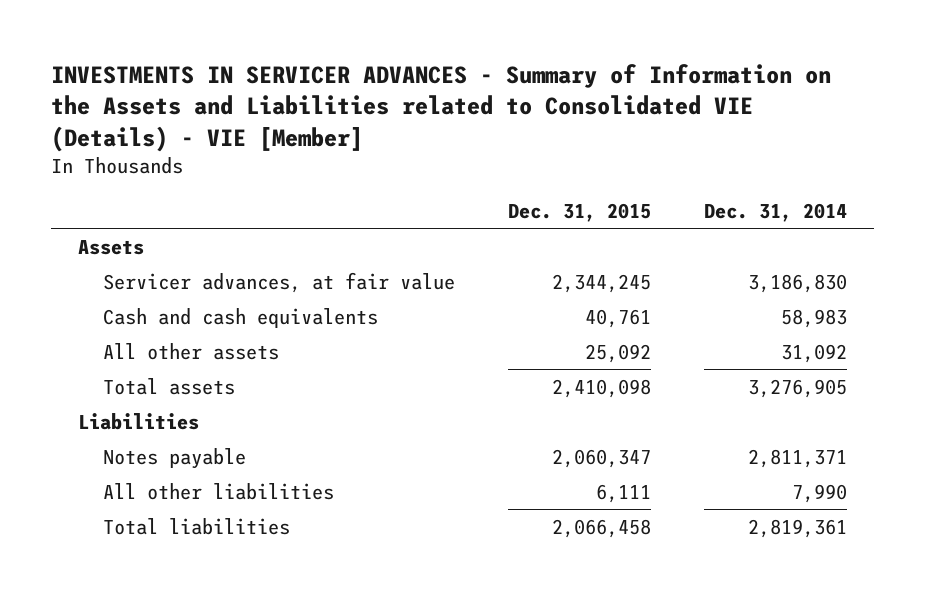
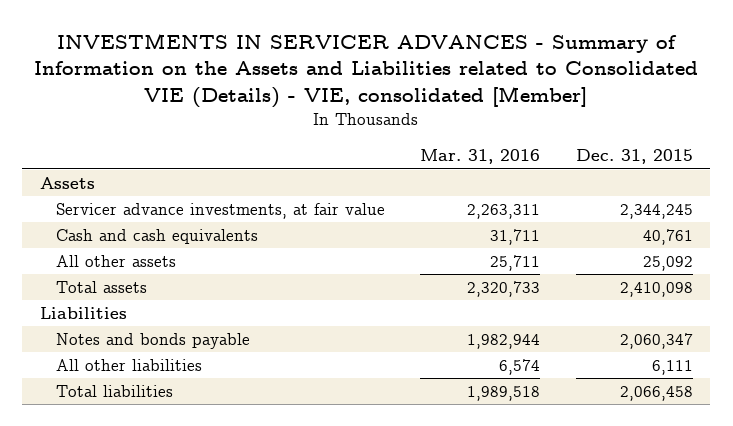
[51,63,832,152] INVESTMENTS IN SERVICER ADVANCES - Summary of Information on the Assets and Liabilities related to Consolidated VIE (Details) - VIE [Member] -> [34,32,699,108] INVESTMENTS IN SERVICER ADVANCES - Summary of Information on the Assets and Liabilities related to Consolidated VIE (Details) - VIE, consolidated [Member]
[703,202,847,222] Dec. 31, 2014 -> none
none -> [420,149,541,165] Mar. 31, 2016
[102,271,455,293] Servicer advances, at fair value -> [55,203,385,220] Servicer advance investments, at fair value
[102,447,246,469] Notes payable -> [55,333,250,350] Notes and bonds payable

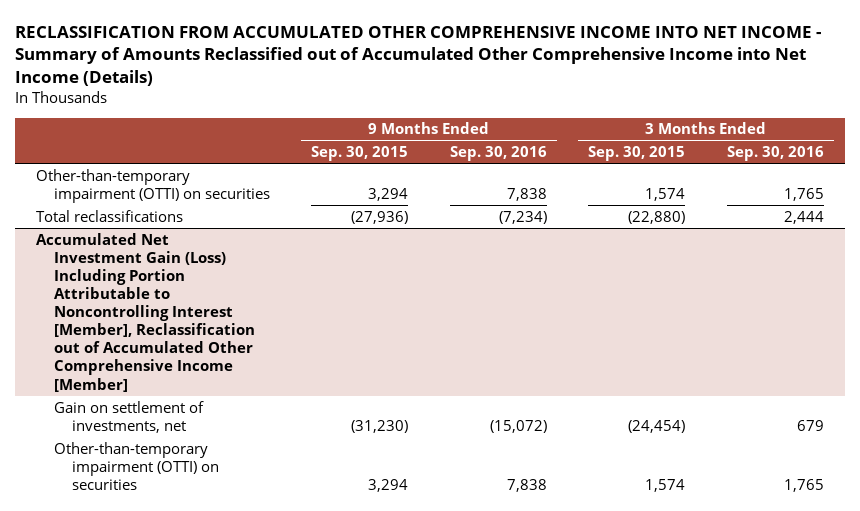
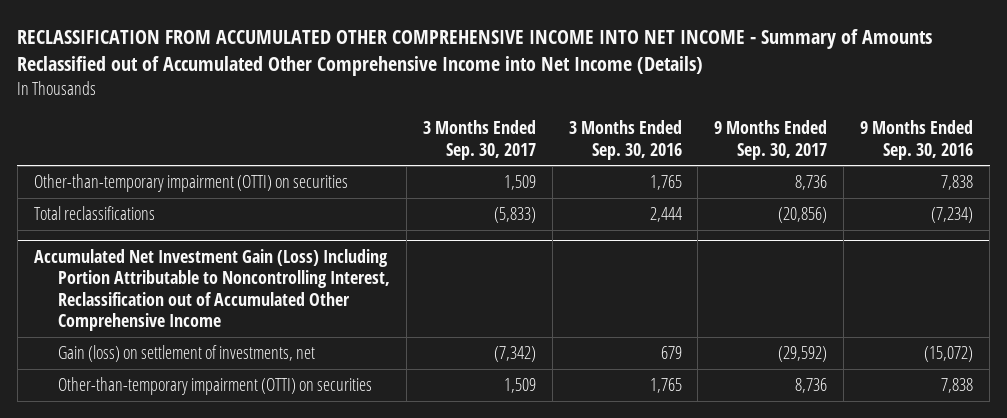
[311,145,409,161] Sep. 30, 2015 -> none
[588,145,686,161] Sep. 30, 2015 -> none
none -> [422,119,536,160] 3 Months Ended Sep. 30, 2017
none -> [714,119,828,160] 9 Months Ended Sep. 30, 2017
[35,232,256,392] Accumulated Net Investment Gain (Loss) Including Portion Attributable to Noncontrolling Interest [Member], Reclassification out of Accumulated Other Comprehensive Income [Member] -> [33,248,390,332] Accumulated Net Investment Gain (Loss) Including Portion Attributable to Noncontrolling Interest, Reclassification out of Accumulated Other Comprehensive Income
[54,400,205,433] Gain on settlement of investments, net -> [57,345,315,363] Gain (loss) on settlement of investments, net

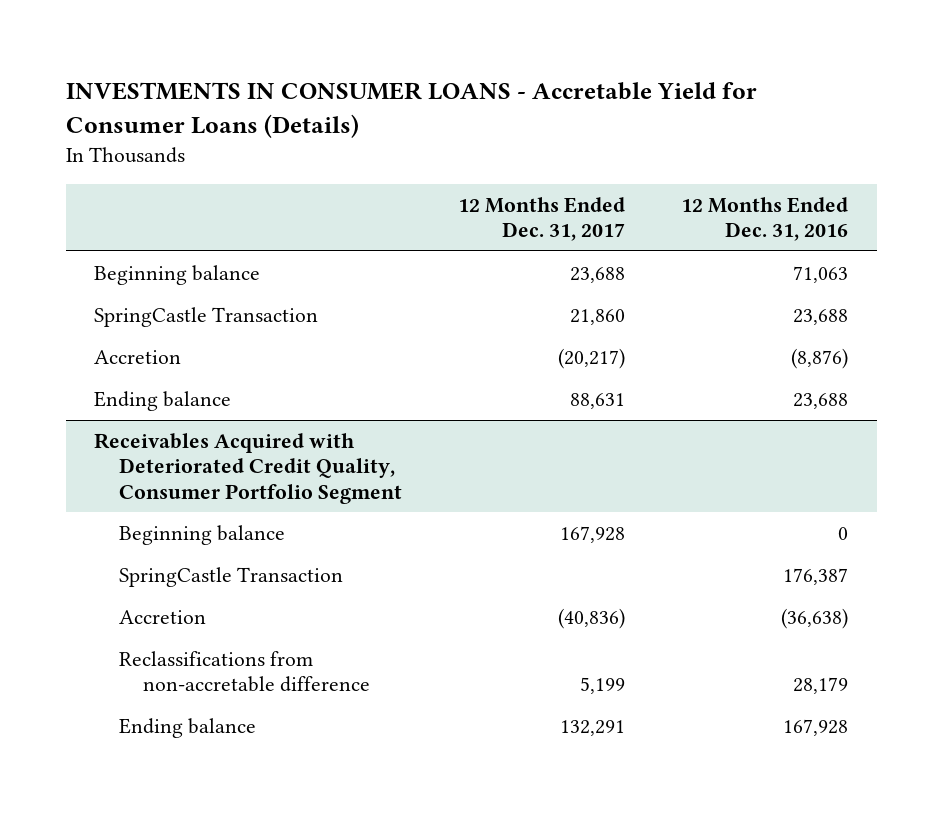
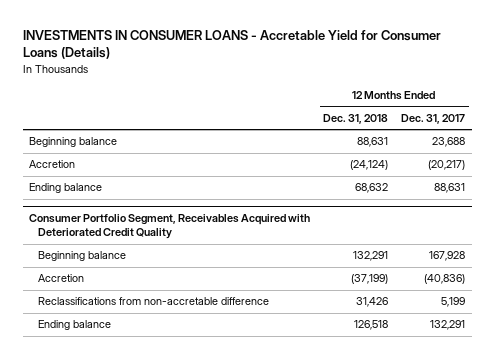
[681,196,849,242] 12 Months Ended Dec. 31, 2016 -> none
none -> [323,113,389,124] Dec. 31, 2018
[93,306,318,327] SpringCastle Transaction -> none
[93,432,402,504] Receivables Acquired with Deteriorated Credit Quality, Consumer Portfolio Segment -> [29,213,311,240] Consumer Portfolio Segment, Receivables Acquired with Deteriorated Credit Quality
[118,566,343,587] SpringCastle Transaction -> none

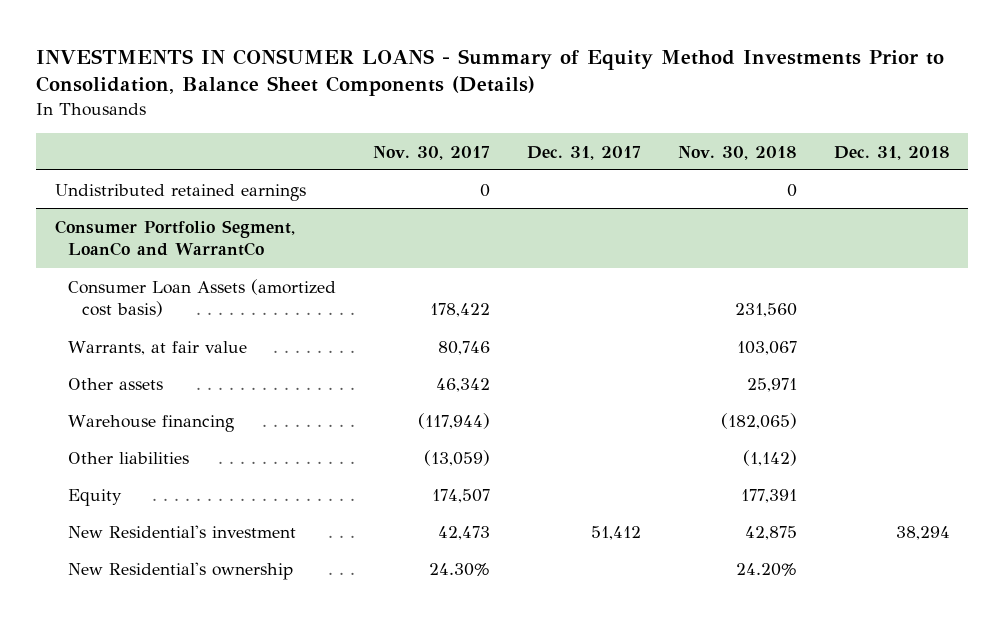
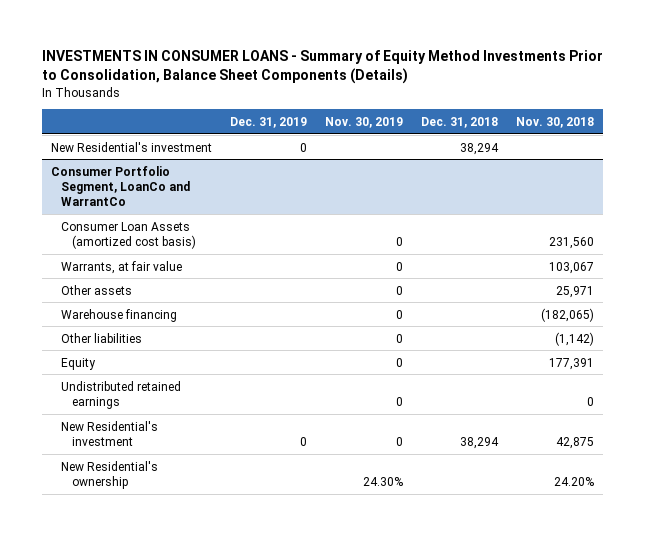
[373,145,491,160] Nov. 30, 2017 -> none
[527,145,642,160] Dec. 31, 2017 -> none
none -> [230,116,308,128] Dec. 31, 2019
none -> [325,116,404,128] Nov. 30, 2019
[54,183,306,201] Undistributed retained earnings -> none
none -> [51,141,213,152] New Residential's investment
none -> [61,380,182,409] Undistributed retained earnings

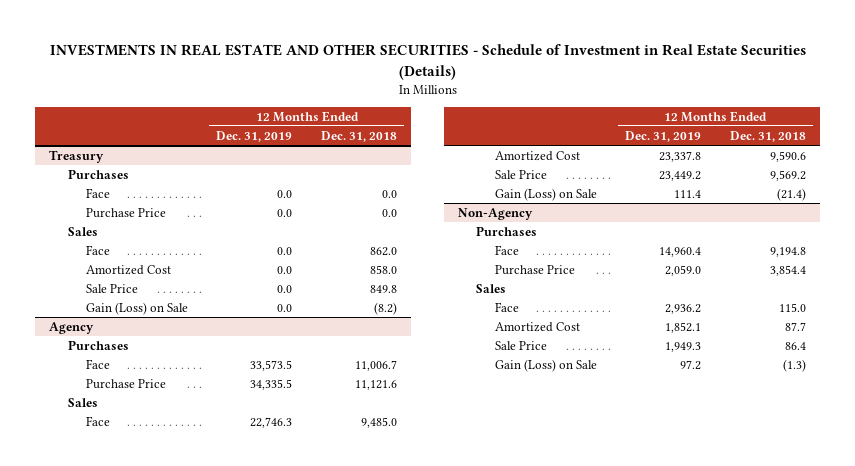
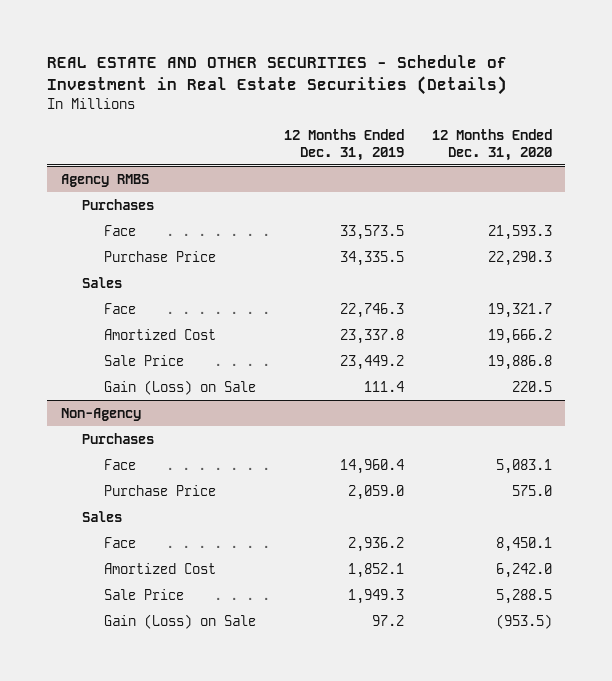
[49,44,806,80] INVESTMENTS IN REAL ESTATE AND OTHER SECURITIES - Schedule of Investment in Real Estate Securities (Details) -> [46,55,507,95] REAL ESTATE AND OTHER SECURITIES - Schedule of Investment in Real Estate Securities (Details)
[320,130,397,142] Dec. 31, 2018 -> none
none -> [431,129,552,161] 12 Months Ended Dec. 31, 2020
[49,149,105,163] Treasury -> none
[67,168,129,179] Purchases -> none
[85,187,110,198] Face -> none
[85,207,166,218] Purchase Price -> none
[67,226,98,236] Sales -> none
[85,244,110,255] Face -> none
[85,264,171,275] Amortized Cost -> none
[85,283,138,293] Sale Price -> none
[85,301,188,315] Gain (Loss) on Sale -> none
[49,321,95,334] Agency -> [60,173,149,187] Agency RMBS

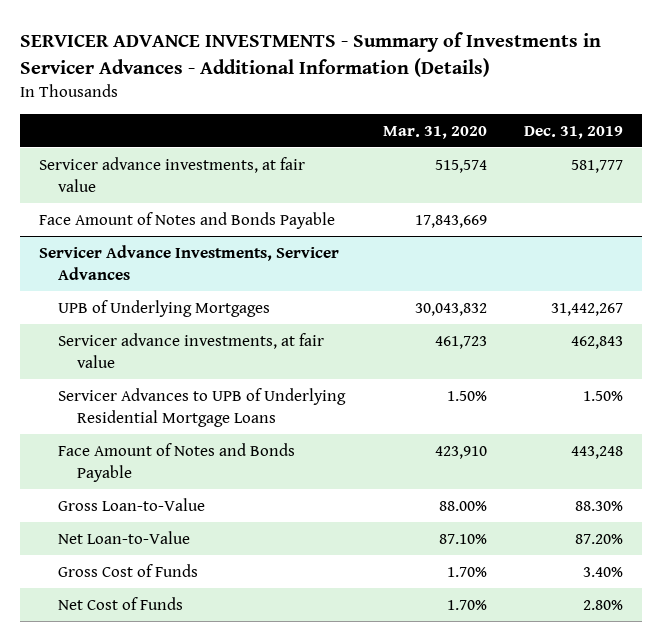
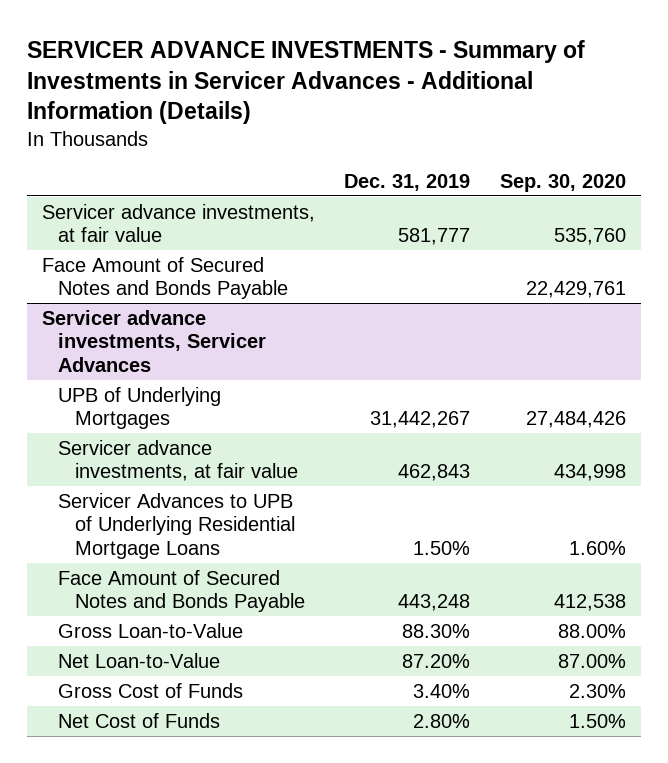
[382,125,487,139] Mar. 31, 2020 -> none
none -> [499,173,626,192] Sep. 30, 2020
[39,211,336,229] Face Amount of Notes and Bonds Payable -> [41,256,289,300] Face Amount of Secured Notes and Bonds Payable
[39,244,340,280] Servicer Advance Investments, Servicer Advances -> [41,309,267,372] Servicer advance investments, Servicer Advances
[58,442,296,482] Face Amount of Notes and Bonds Payable -> [58,569,305,613] Face Amount of Secured Notes and Bonds Payable

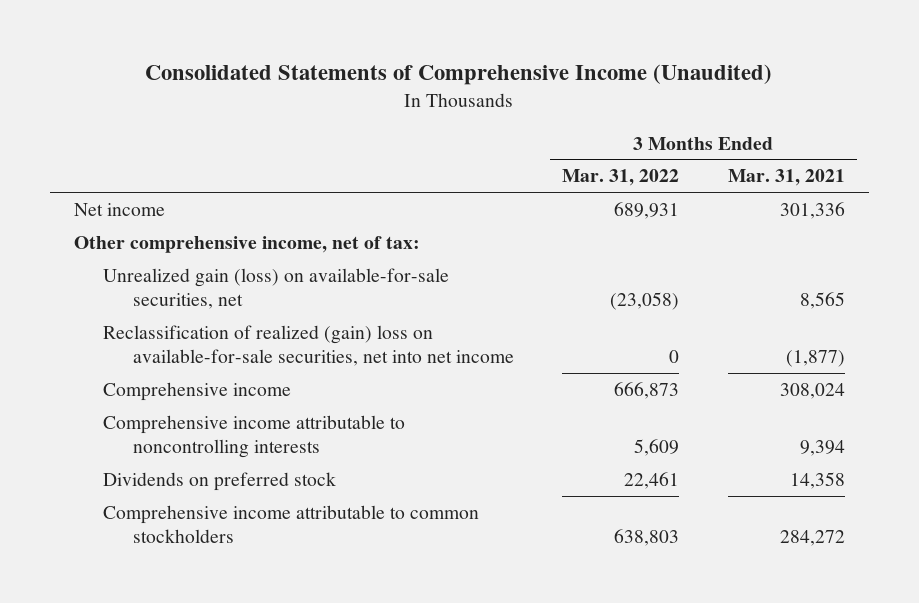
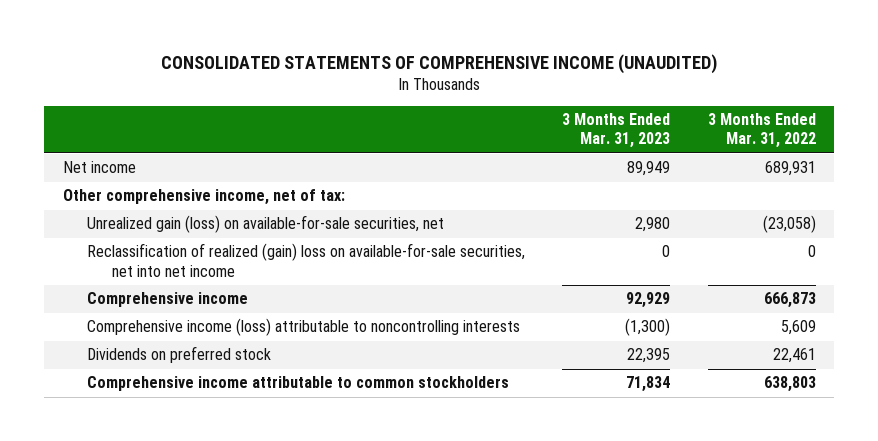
[145,64,773,86] Consolidated Statements of Comprehensive Income (Unaudited) -> [161,53,718,74] CONSOLIDATED STATEMENTS OF COMPREHENSIVE INCOME (UNAUDITED)
[727,169,845,187] Mar. 31, 2021 -> none
none -> [562,113,671,149] 3 Months Ended Mar. 31, 2023
[103,414,406,459] Comprehensive income attributable to noncontrolling interests -> [87,318,521,337] Comprehensive income (loss) attributable to noncontrolling interests

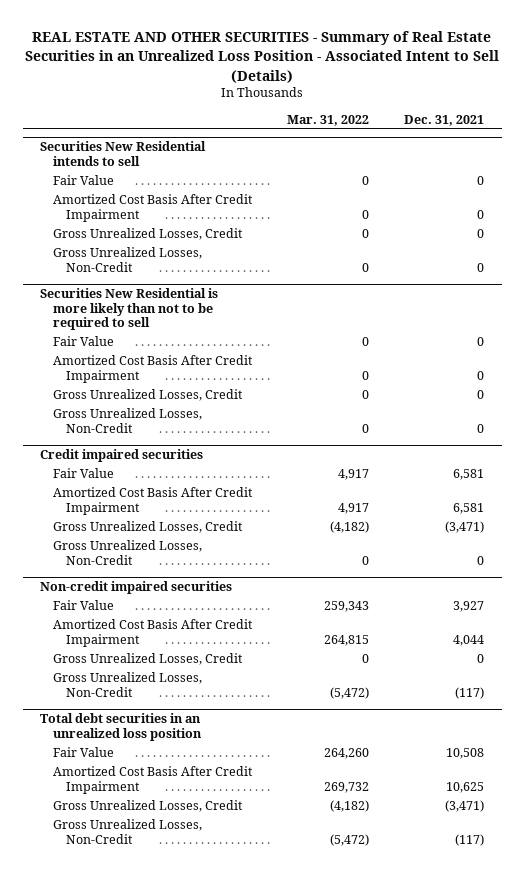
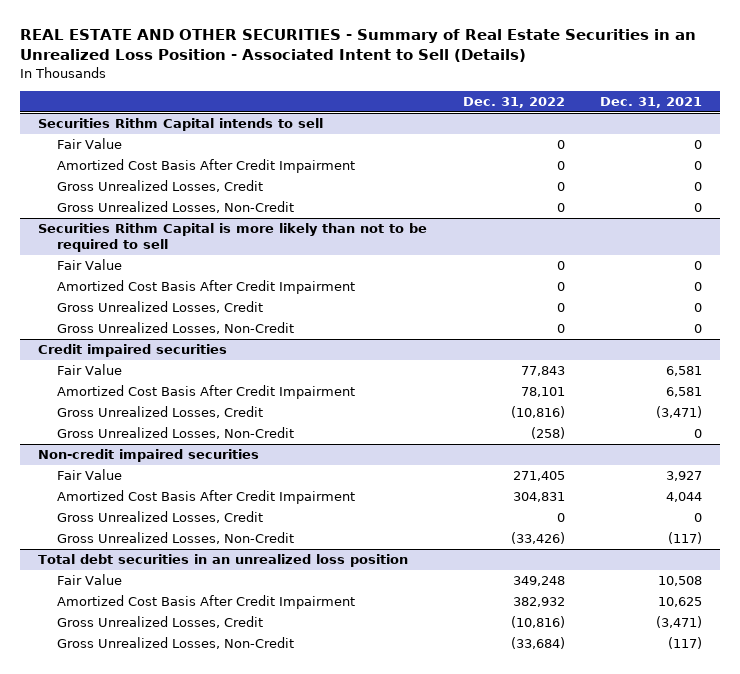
[287,114,370,126] Mar. 31, 2022 -> none
none -> [462,97,565,109] Dec. 31, 2022
[40,141,207,166] Securities New Residential intends to sell -> [37,118,323,132] Securities Rithm Capital intends to sell
[40,288,219,331] Securities New Residential is more likely than not to be required to sell -> [37,223,427,253] Securities Rithm Capital is more likely than not to be required to sell

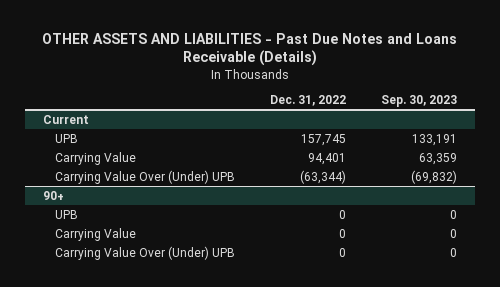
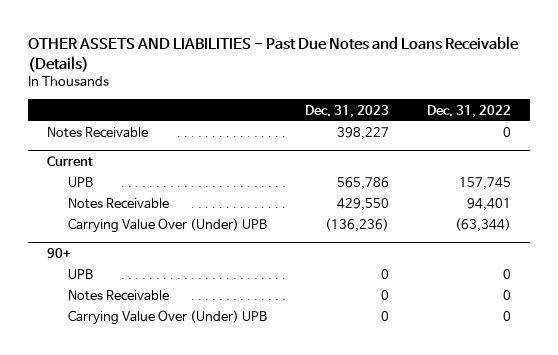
[381,95,458,108] Sep. 30, 2023 -> none
none -> [304,104,389,118] Dec. 31, 2023
none -> [47,127,149,139] Notes Receivable
[54,151,136,165] Carrying Value -> [67,198,169,210] Notes Receivable
[54,227,136,241] Carrying Value -> [67,290,169,302] Notes Receivable

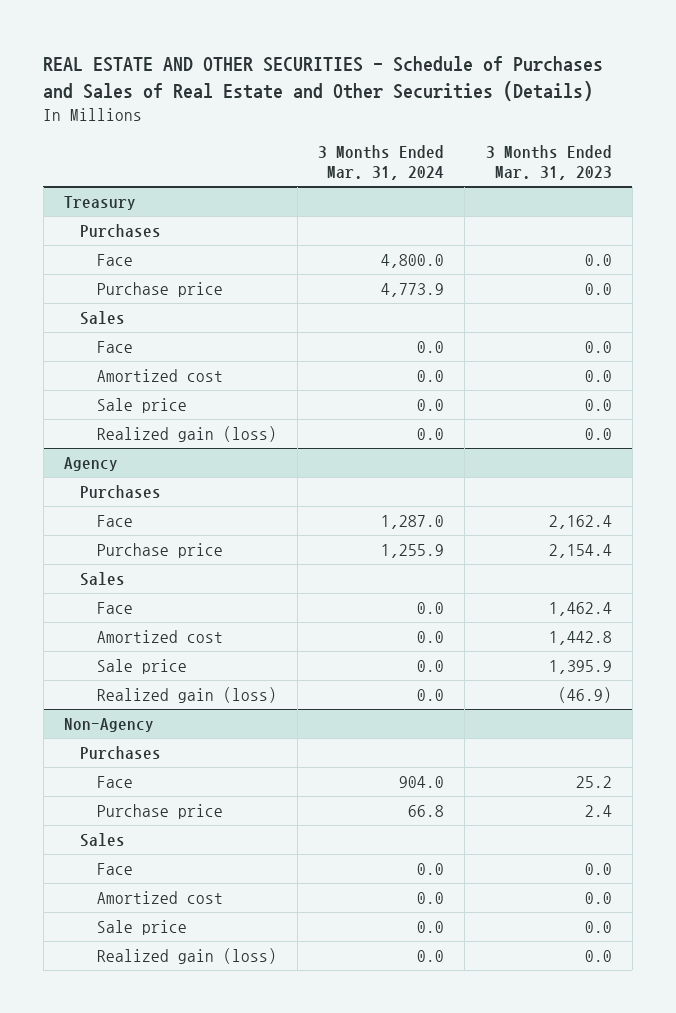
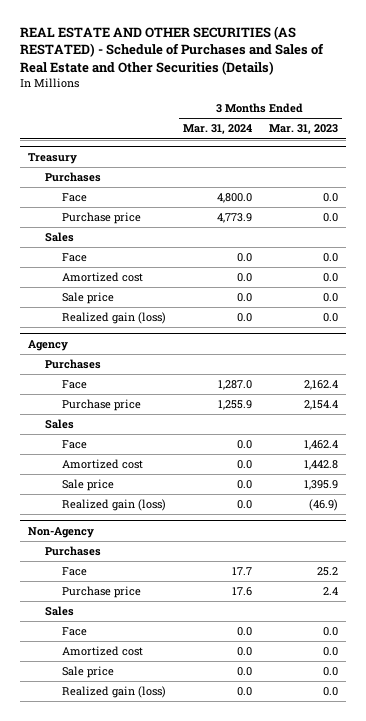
[43,55,604,101] REAL ESTATE AND OTHER SECURITIES - Schedule of Purchases and Sales of Real Estate and Other Securities (Details) -> [19,25,324,75] REAL ESTATE AND OTHER SECURITIES (AS RESTATED) - Schedule of Purchases and Sales of Real Estate and Other Securities (Details)
[399,775,445,788] 904.0 -> [231,567,252,576] 17.7
[408,804,445,817] 66.8 -> [231,587,252,597] 17.6

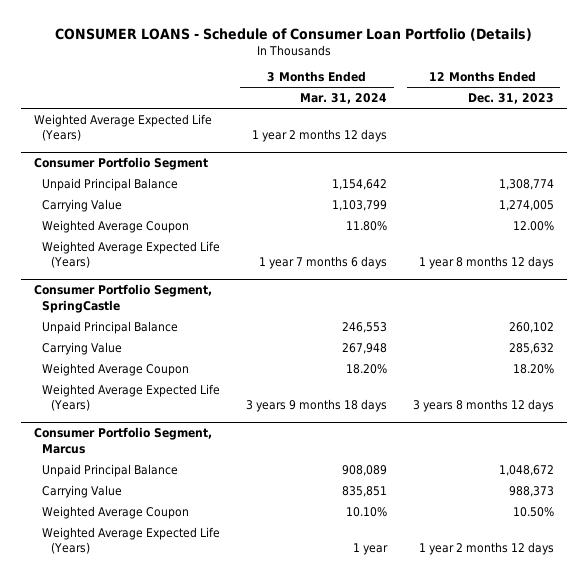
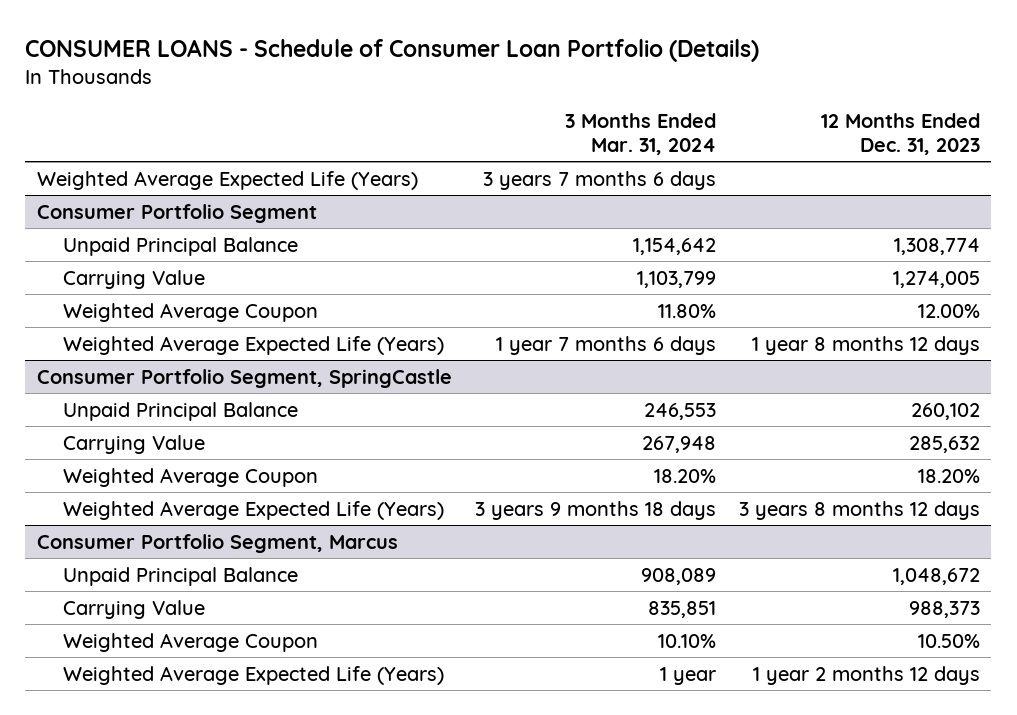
[252,128,388,142] 1 year 2 months 12 days -> [482,170,716,190] 3 years 7 months 6 days

